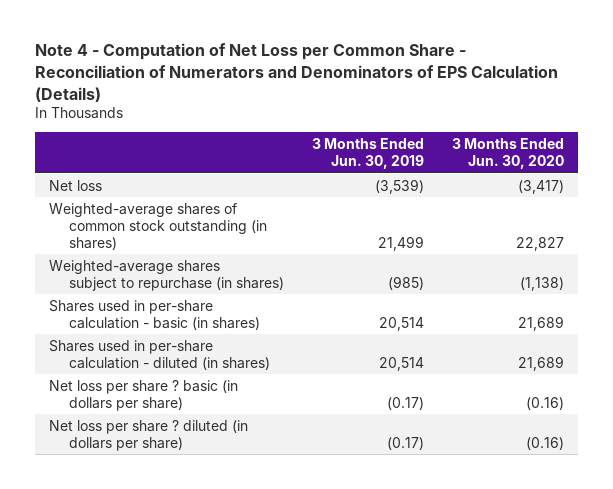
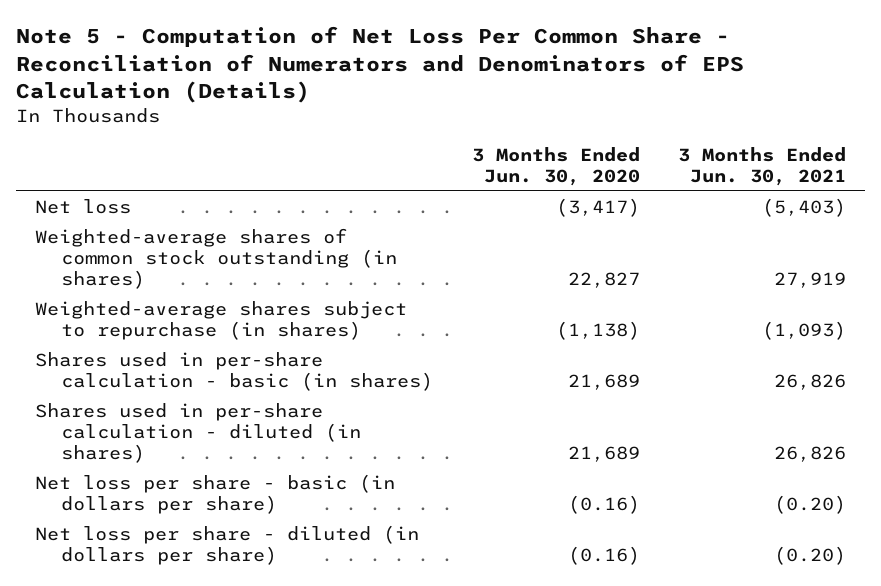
[34,43,558,102] Note 4 - Computation of Net Loss per Common Share - Reconciliation of Numerators and Denominators of EPS Calculation (Details) -> [16,26,745,104] Note 5 - Computation of Net Loss Per Common Share - Reconciliation of Numerators and Denominators of EPS Calculation (Details)
[311,137,424,169] 3 Months Ended Jun. 30, 2019 -> none
none -> [677,146,846,186] 3 Months Ended Jun. 30, 2021
[48,379,238,411] Net loss per share ? basic (in dollars per share) -> [35,474,396,515] Net loss per share - basic (in dollars per share)
[48,419,248,451] Net loss per share ? diluted (in dollars per share) -> [35,525,420,566] Net loss per share - diluted (in dollars per share)

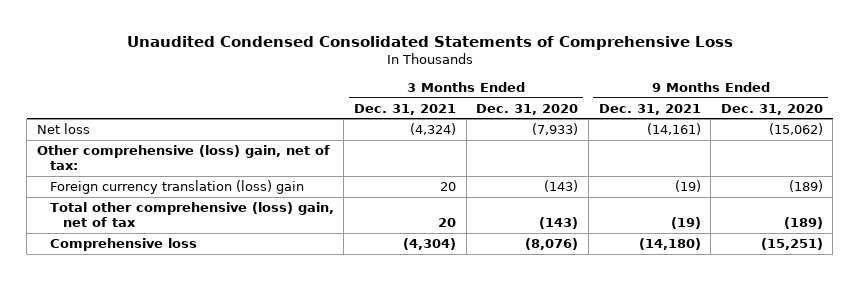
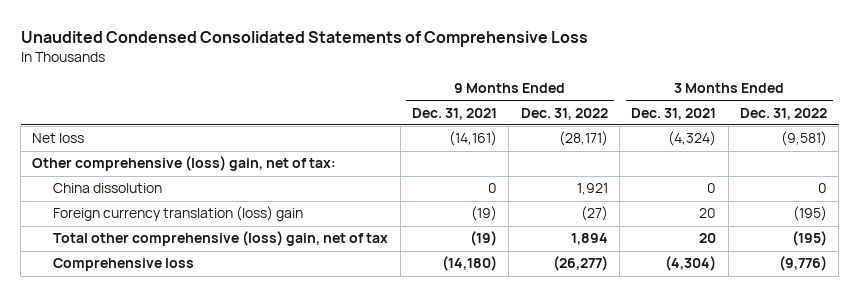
[476,103,579,115] Dec. 31, 2020 -> none
[720,103,823,115] Dec. 31, 2020 -> none
none -> [520,107,608,120] Dec. 31, 2022
none -> [740,107,828,120] Dec. 31, 2022
none -> [53,183,163,194] China dissolution

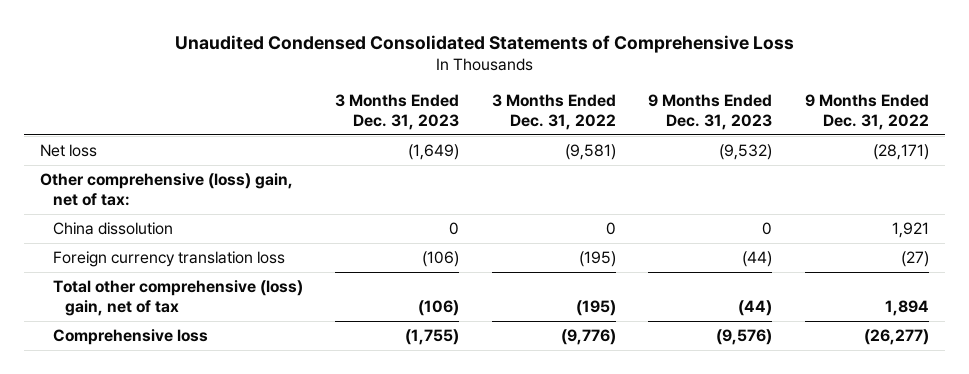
[412,107,498,120] Dec. 31, 2021 -> none
[631,107,717,120] Dec. 31, 2021 -> none
none -> [335,94,460,130] 3 Months Ended Dec. 31, 2023
none -> [648,94,773,130] 9 Months Ended Dec. 31, 2023
[53,206,304,222] Foreign currency translation (loss) gain -> [52,251,285,268] Foreign currency translation loss

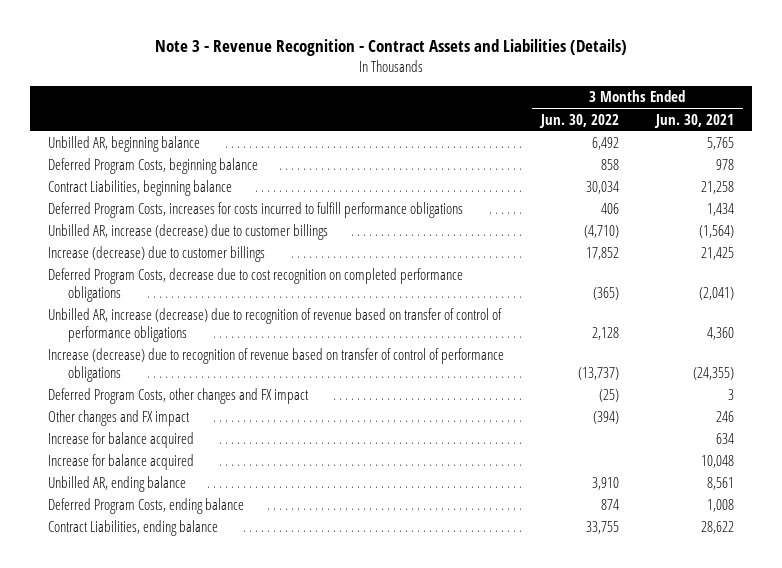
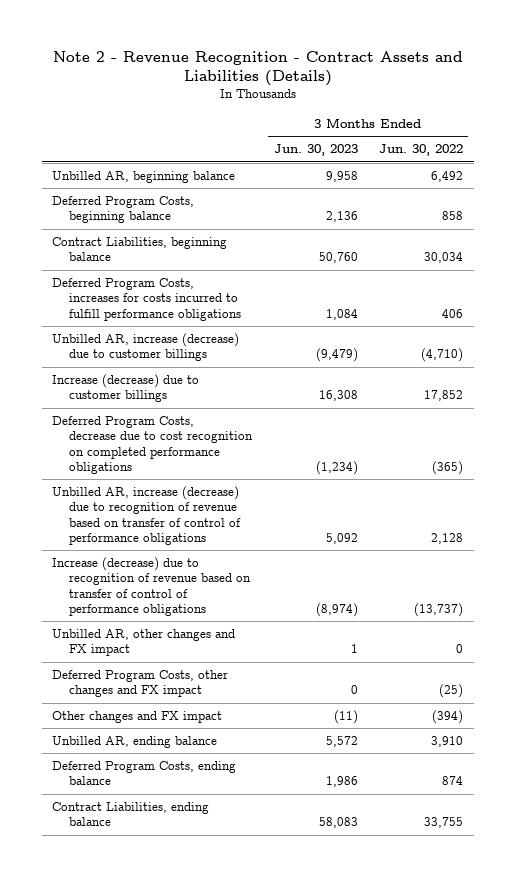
[154,38,627,56] Note 3 - Revenue Recognition - Contract Assets and Liabilities (Details) -> [52,50,463,87] Note 2 - Revenue Recognition - Contract Assets and Liabilities (Details)
[653,113,734,128] Jun. 30, 2021 -> none
none -> [273,144,358,157] Jun. 30, 2023
none -> [52,629,236,657] Unbilled AR, other changes and FX impact
[48,432,195,449] Increase for balance acquired -> none
[48,454,195,471] Increase for balance acquired -> none

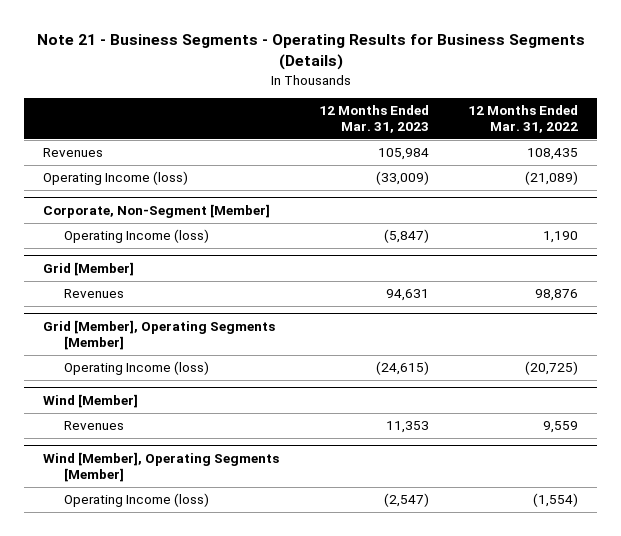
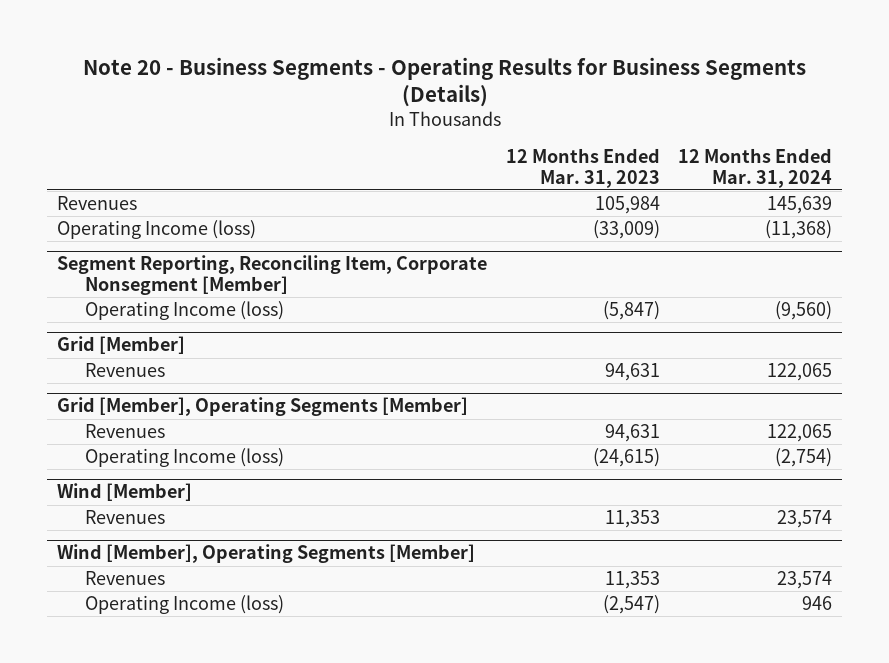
[36,33,585,71] Note 21 - Business Segments - Operating Results for Business Segments (Details) -> [82,56,806,108] Note 20 - Business Segments - Operating Results for Business Segments (Details)
[467,105,578,134] 12 Months Ended Mar. 31, 2022 -> none
none -> [678,148,833,188] 12 Months Ended Mar. 31, 2024
[43,204,271,219] Corporate, Non-Segment [Member] -> [56,255,487,295] Segment Reporting, Reconciling Item, Corporate Nonsegment [Member]
none -> [84,424,165,439] Revenues
none -> [84,571,165,586] Revenues

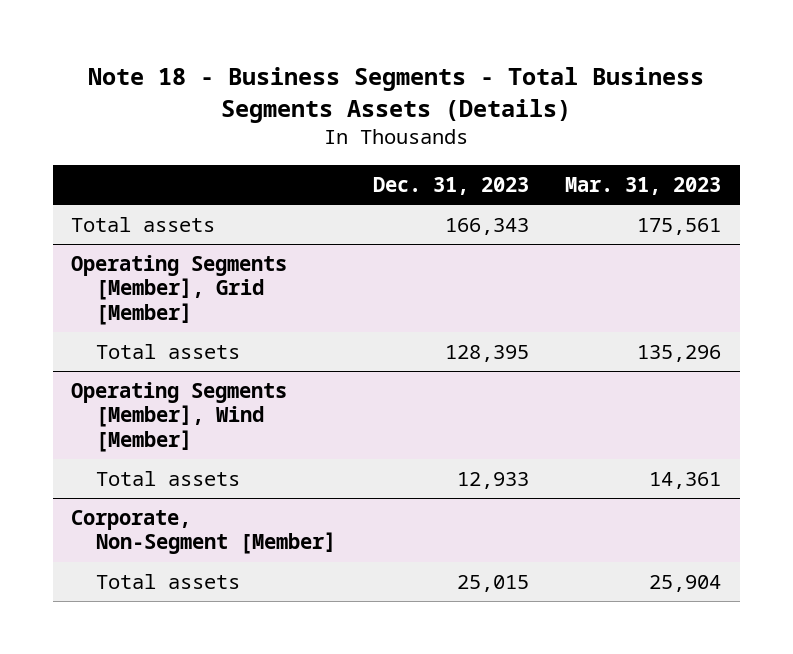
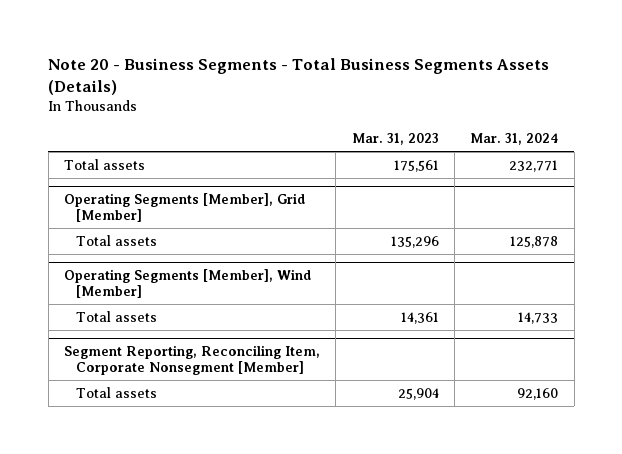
[88,66,705,123] Note 18 - Business Segments - Total Business Segments Assets (Details) -> [48,58,550,96] Note 20 - Business Segments - Total Business Segments Assets (Details)
[372,176,529,195] Dec. 31, 2023 -> none
none -> [470,133,559,146] Mar. 31, 2024
[71,510,337,555] Corporate, Non-Segment [Member] -> [64,344,321,376] Segment Reporting, Reconciling Item, Corporate Nonsegment [Member]

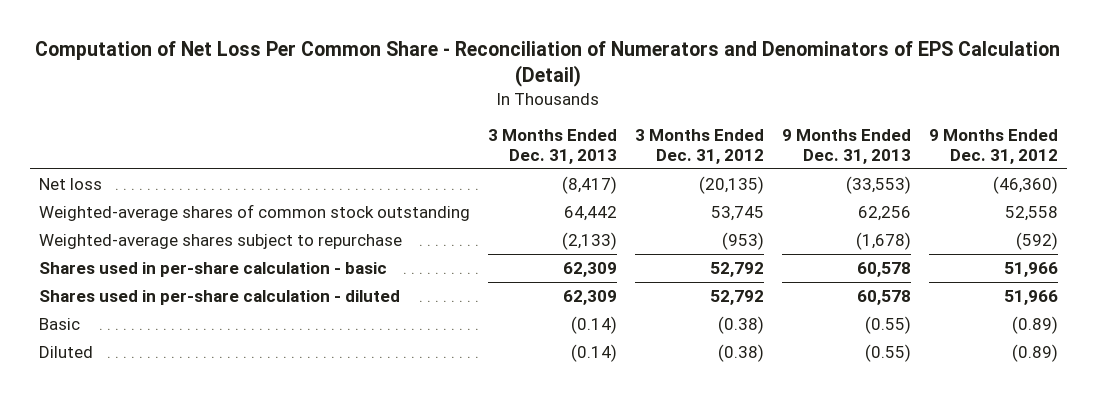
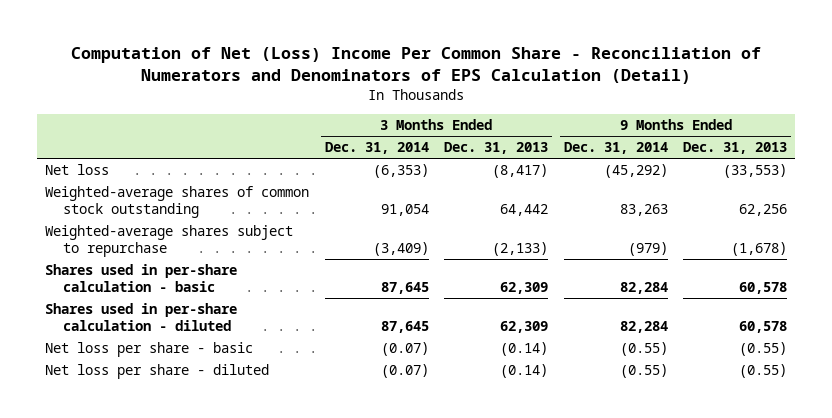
[35,40,1061,87] Computation of Net Loss Per Common Share - Reconciliation of Numerators and Denominators of EPS Calculation (Detail) -> [71,47,762,85] Computation of Net (Loss) Income Per Common Share - Reconciliation of Numerators and Denominators of EPS Calculation (Detail)
[634,129,764,164] 3 Months Ended Dec. 31, 2012 -> none
[928,129,1058,164] 9 Months Ended Dec. 31, 2012 -> none
none -> [324,142,429,155] Dec. 31, 2014
none -> [563,142,668,155] Dec. 31, 2014
[38,318,80,331] Basic -> [45,342,254,358] Net loss per share - basic
[38,346,93,359] Diluted -> [45,364,270,380] Net loss per share - diluted

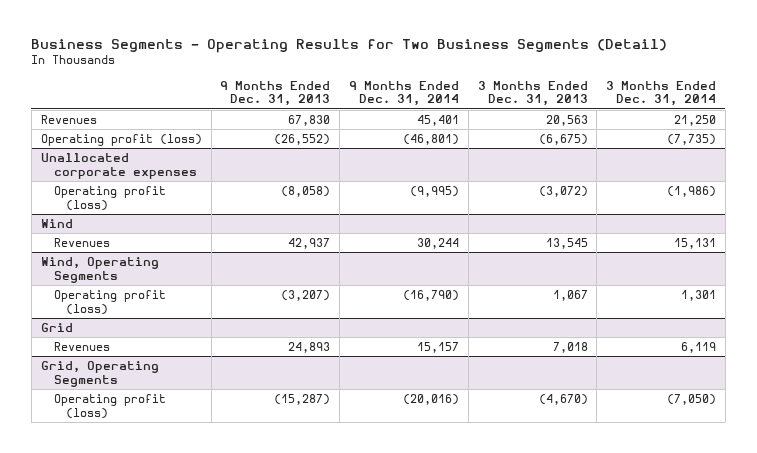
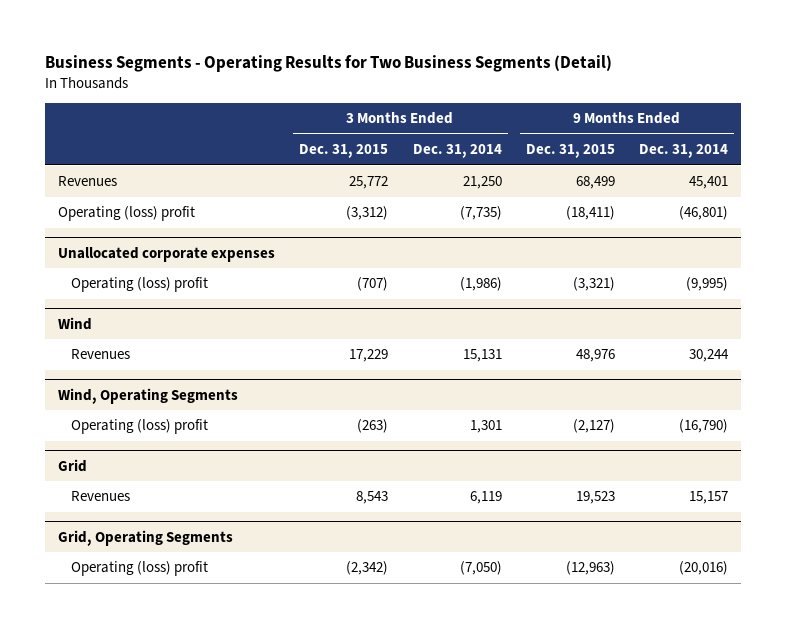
[220,80,331,107] 9 Months Ended Dec. 31, 2013 -> none
[477,80,588,107] 3 Months Ended Dec. 31, 2013 -> none
none -> [299,144,389,159] Dec. 31, 2015
none -> [525,144,615,159] Dec. 31, 2015
[40,133,202,146] Operating profit (loss) -> [57,206,195,222] Operating (loss) profit
[53,185,166,211] Operating profit (loss) -> [70,277,208,293] Operating (loss) profit
[53,289,166,315] Operating profit (loss) -> [70,419,208,435] Operating (loss) profit
[53,393,166,419] Operating profit (loss) -> [70,561,208,577] Operating (loss) profit

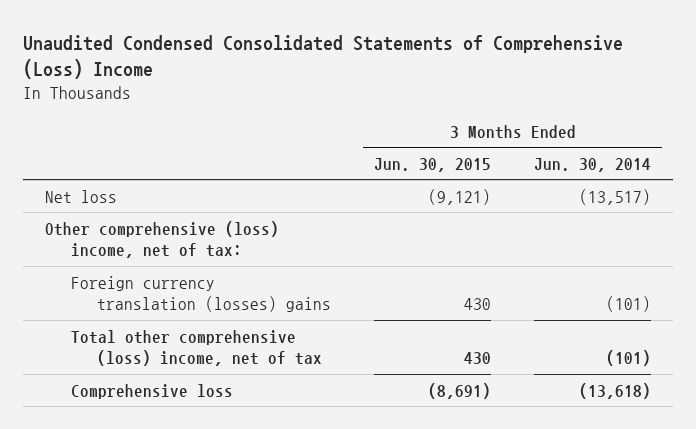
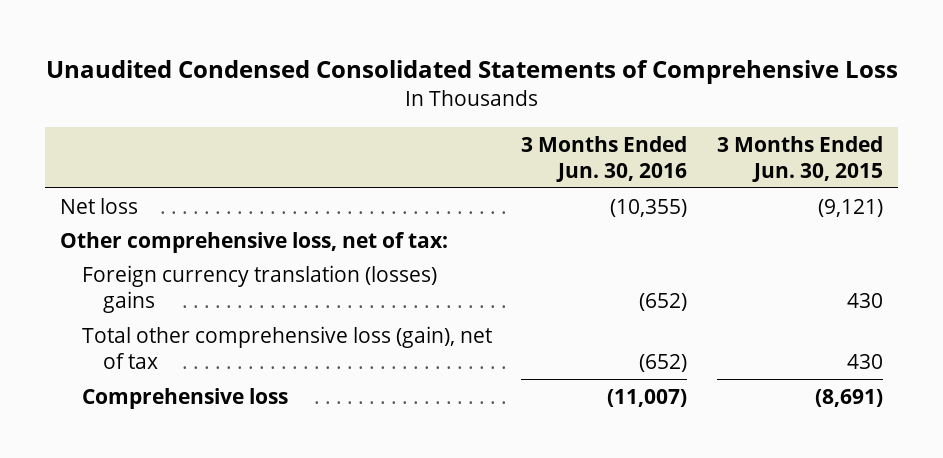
[23,35,624,80] Unaudited Condensed Consolidated Statements of Comprehensive (Loss) Income -> [45,59,898,84] Unaudited Condensed Consolidated Statements of Comprehensive Loss
[534,157,652,172] Jun. 30, 2014 -> none
none -> [521,135,688,183] 3 Months Ended Jun. 30, 2016
[44,220,279,258] Other comprehensive (loss) income, net of tax: -> [60,231,449,253] Other comprehensive loss, net of tax:
[70,329,323,366] Total other comprehensive (loss) income, net of tax -> [81,325,492,370] Total other comprehensive loss (gain), net of tax

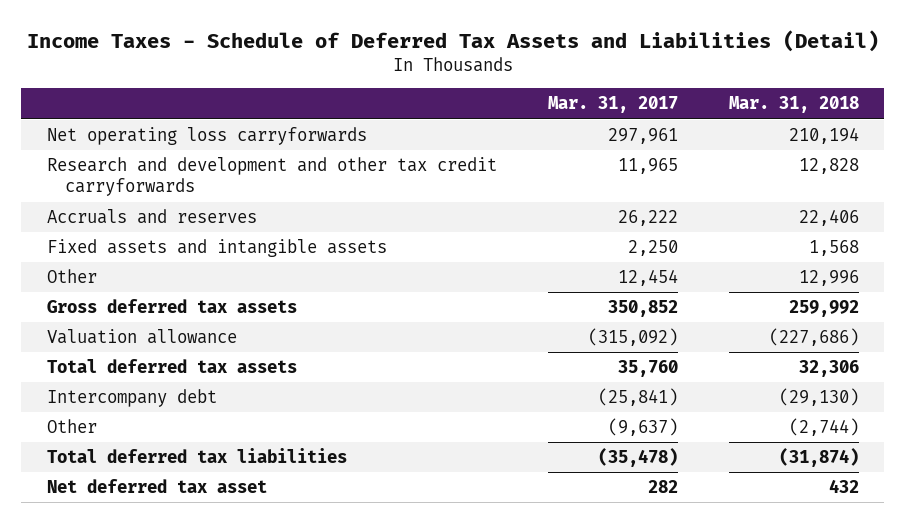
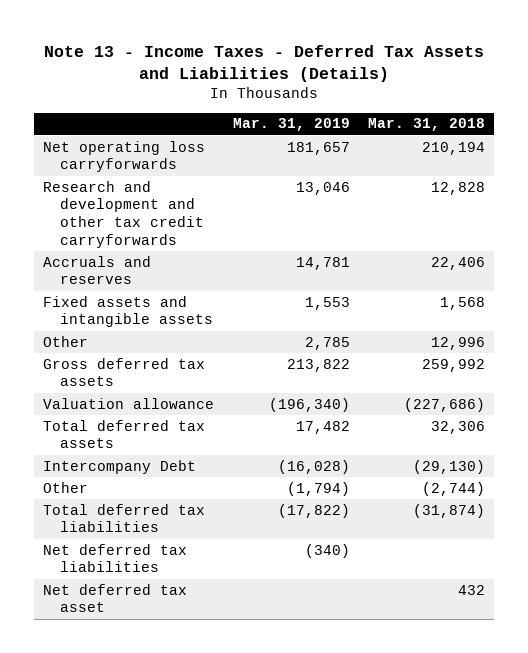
[26,29,879,52] Income Taxes - Schedule of Deferred Tax Assets and Liabilities (Detail) -> [44,44,485,82] Note 13 - Income Taxes - Deferred Tax Assets and Liabilities (Details)
[547,96,678,114] Mar. 31, 2017 -> none
none -> [232,118,350,132] Mar. 31, 2019
[46,389,217,408] Intercompany debt -> [43,459,197,474] Intercompany Debt
none -> [43,543,188,573] Net deferred tax liabilities

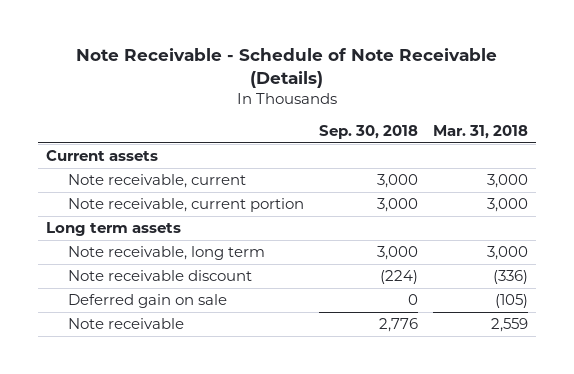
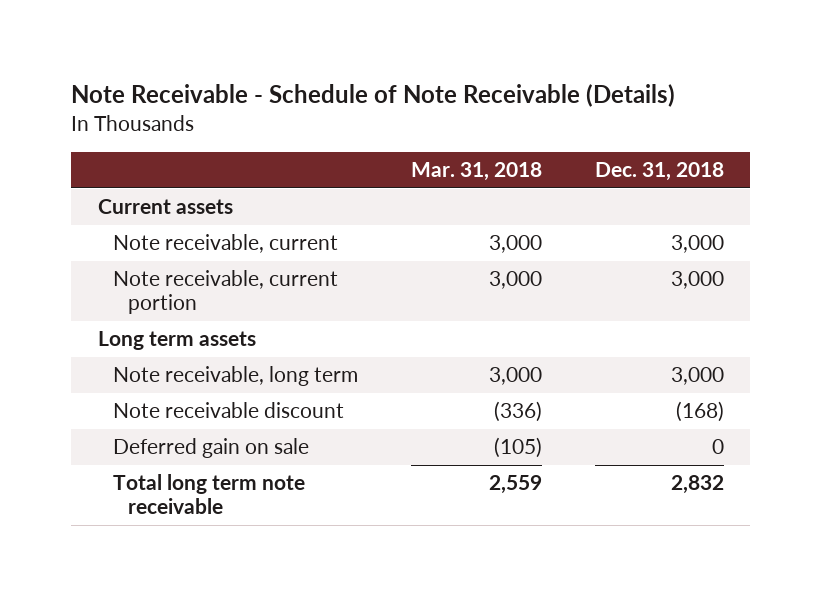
[319,124,419,139] Sep. 30, 2018 -> none
none -> [594,162,724,182] Dec. 31, 2018
[67,318,184,330] Note receivable -> [113,474,306,515] Total long term note receivable

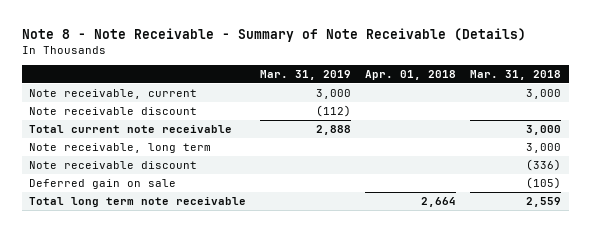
[71,84,676,108] Note Receivable - Schedule of Note Receivable (Details) -> [21,27,526,42] Note 8 - Note Receivable - Summary of Note Receivable (Details)
[594,162,724,182] Dec. 31, 2018 -> none
none -> [259,69,351,80] Mar. 31, 2019
none -> [365,69,457,80] Apr. 01, 2018
[97,199,233,215] Current assets -> none
[97,331,256,351] Long term assets -> none
none -> [28,107,197,116] Note receivable discount
[113,270,339,315] Note receivable, current portion -> [28,125,232,134] Total current note receivable

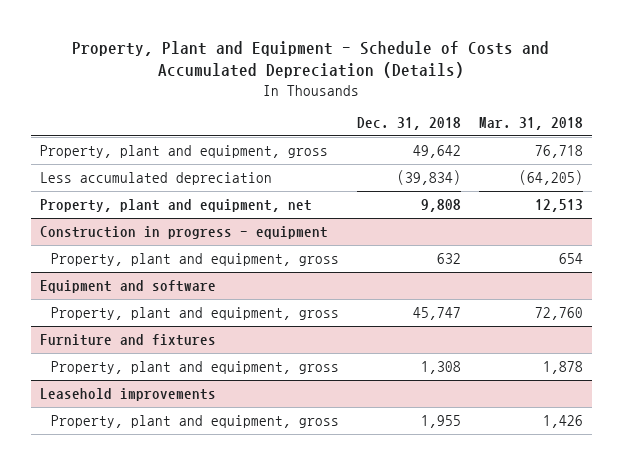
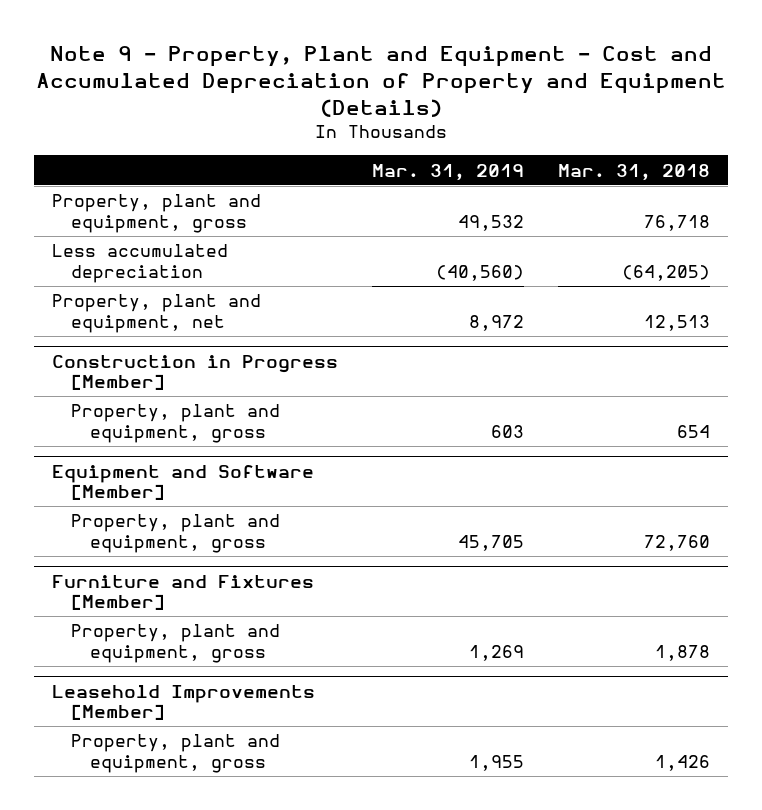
[72,41,550,79] Property, Plant and Equipment - Schedule of Costs and Accumulated Depreciation (Details) -> [35,46,726,117] Note 9 - Property, Plant and Equipment - Cost and Accumulated Depreciation of Property and Equipment (Details)
[357,117,462,131] Dec. 31, 2018 -> none
none -> [371,163,524,181] Mar. 31, 2019
[39,225,328,239] Construction in progress - equipment -> [51,354,338,390] Construction in Progress [Member]
[39,279,216,293] Equipment and software -> [51,464,314,500] Equipment and Software [Member]
[39,333,216,346] Furniture and fixtures -> [51,574,314,610] Furniture and Fixtures [Member]
[39,387,216,401] Leasehold improvements -> [51,684,315,720] Leasehold Improvements [Member]

